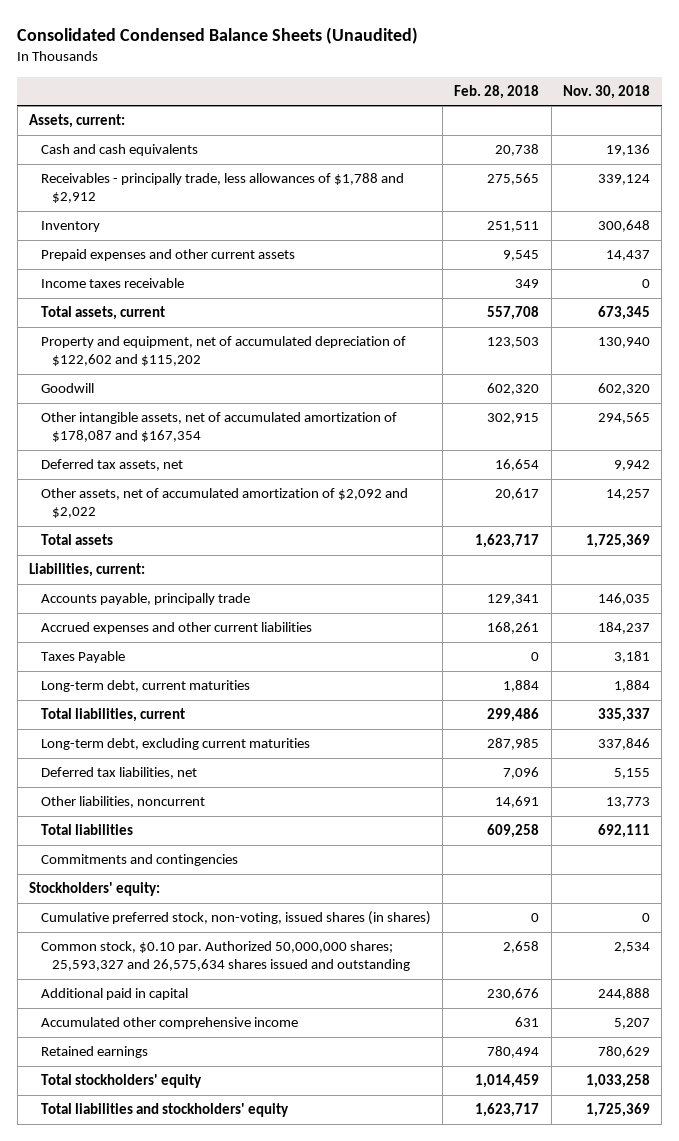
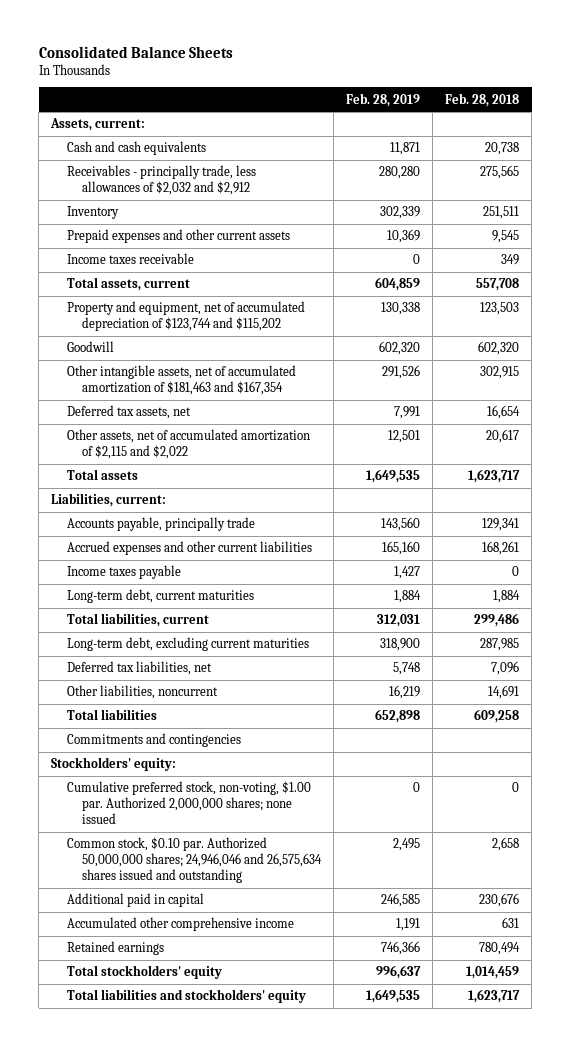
[17,26,419,44] Consolidated Condensed Balance Sheets (Unaudited) -> [38,46,233,59] Consolidated Balance Sheets
[562,84,650,99] Nov. 30, 2018 -> none
none -> [346,92,421,107] Feb. 28, 2019
[40,173,404,204] Receivables - principally trade, less allowances of $1,788 and $2,912 -> [66,165,256,196] Receivables - principally trade, less allowances of $2,032 and $2,912
[40,336,406,367] Property and equipment, net of accumulated depreciation of $122,602 and $115,202 -> [66,301,305,332] Property and equipment, net of accumulated depreciation of $123,744 and $115,202
[40,412,397,443] Other intangible assets, net of accumulated amortization of $178,087 and $167,354 -> [66,365,296,396] Other intangible assets, net of accumulated amortization of $181,463 and $167,354
[40,488,408,519] Other assets, net of accumulated amortization of $2,092 and $2,022 -> [66,429,310,460] Other assets, net of accumulated amortization of $2,115 and $2,022
[40,651,125,664] Taxes Payable -> [66,565,181,580] Income taxes payable
[40,911,431,926] Cumulative preferred stock, non-voting, issued shares (in shares) -> none
none -> [66,781,311,825] Cumulative preferred stock, non-voting, $1.00 par. Authorized 2,000,000 shares; none issued
[40,941,410,972] Common stock, $0.10 par. Authorized 50,000,000 shares; 25,593,327 and 26,575,634 shares issued and outstanding -> [66,837,322,884] Common stock, $0.10 par. Authorized 50,000,000 shares; 24,946,046 and 26,575,634 shares issued and outstanding

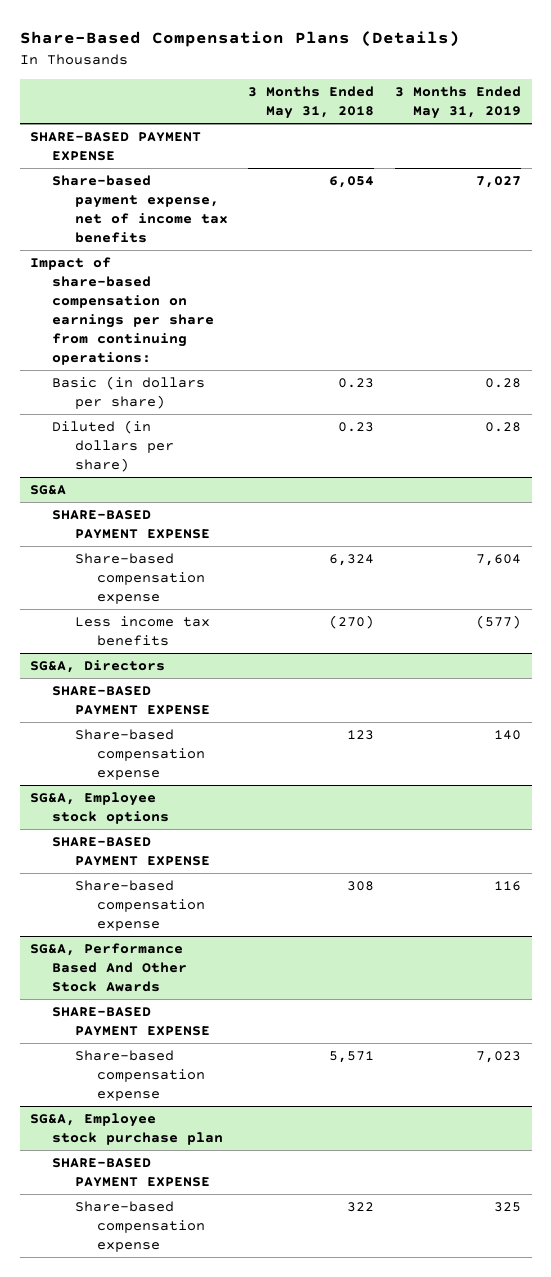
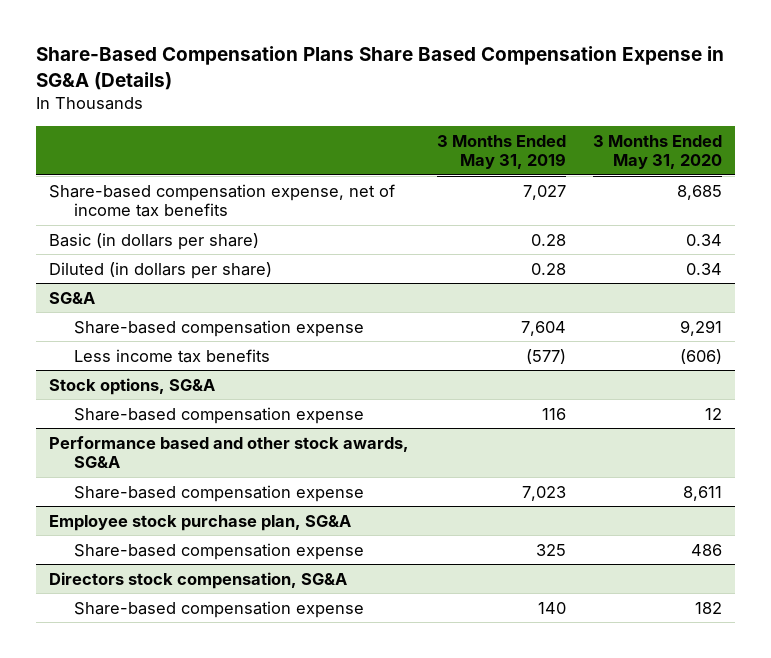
[19,31,460,48] Share-Based Compensation Plans (Details) -> [35,46,724,91] Share-Based Compensation Plans Share Based Compensation Expense in SG&A (Details)
[248,86,375,120] 3 Months Ended May 31, 2018 -> none
none -> [592,134,722,170] 3 Months Ended May 31, 2020
[30,132,202,161] SHARE-BASED PAYMENT EXPENSE -> none
[30,257,215,365] Impact of share-based compensation on earnings per share from continuing operations: -> none
[52,175,228,243] Share-based payment expense, net of income tax benefits -> [49,183,396,218] Share-based compensation expense, net of income tax benefits
[52,510,210,539] SHARE-BASED PAYMENT EXPENSE -> none
[30,660,166,674] SG&A, Directors -> none
[52,686,210,715] SHARE-BASED PAYMENT EXPENSE -> none
[74,729,205,780] Share-based compensation expense -> none
[52,837,210,866] SHARE-BASED PAYMENT EXPENSE -> none
[30,792,170,824] SG&A, Employee stock options -> [49,377,216,395] Stock options, SG&A
[52,1007,210,1036] SHARE-BASED PAYMENT EXPENSE -> none
[30,943,188,992] SG&A, Performance Based And Other Stock Awards -> [49,435,410,469] Performance based and other stock awards, SG&A
[52,1158,210,1187] SHARE-BASED PAYMENT EXPENSE -> none
[30,1113,224,1145] SG&A, Employee stock purchase plan -> [49,514,352,531] Employee stock purchase plan, SG&A
none -> [49,571,348,589] Directors stock compensation, SG&A
none -> [74,600,365,618] Share-based compensation expense

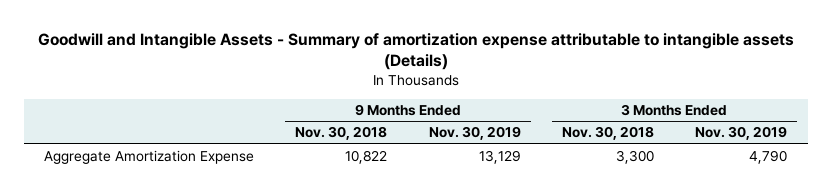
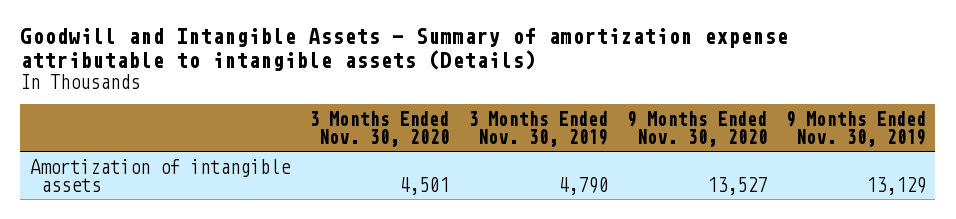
[295,126,388,141] Nov. 30, 2018 -> none
[561,126,654,141] Nov. 30, 2018 -> none
none -> [308,110,449,147] 3 Months Ended Nov. 30, 2020
none -> [626,110,767,147] 9 Months Ended Nov. 30, 2020
[44,150,255,165] Aggregate Amortization Expense -> [29,158,291,192] Amortization of intangible assets

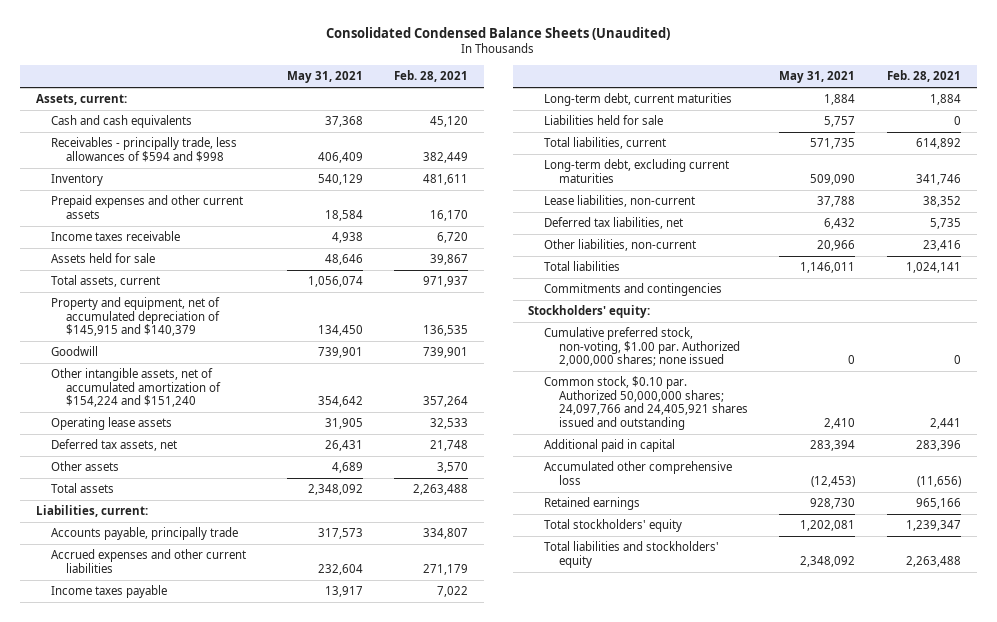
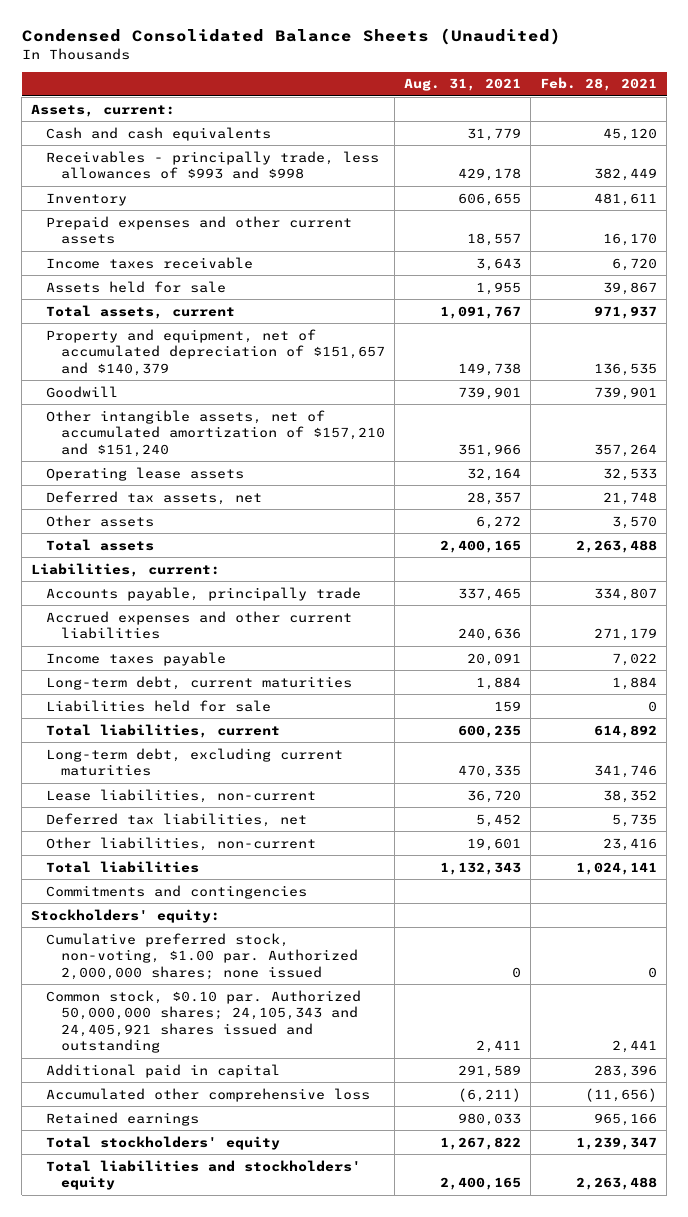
[326,26,671,40] Consolidated Condensed Balance Sheets (Unaudited) -> [21,28,561,46] Condensed Consolidated Balance Sheets (Unaudited)
[286,71,363,84] May 31, 2021 -> none
none -> [404,78,522,92] Aug. 31, 2021
[50,137,237,162] Receivables - principally trade, less allowances of $594 and $998 -> [46,150,380,180] Receivables - principally trade, less allowances of $993 and $998
[50,297,221,337] Property and equipment, net of accumulated depreciation of $145,915 and $140,379 -> [46,328,386,376] Property and equipment, net of accumulated depreciation of $151,657 and $140,379
[50,368,222,408] Other intangible assets, net of accumulated amortization of $154,224 and $151,240 -> [46,409,386,457] Other intangible assets, net of accumulated amortization of $157,210 and $151,240
[543,376,748,430] Common stock, $0.10 par. Authorized 50,000,000 shares; 24,097,766 and 24,405,921 shares issued and outstanding -> [46,989,362,1054] Common stock, $0.10 par. Authorized 50,000,000 shares; 24,105,343 and 24,405,921 shares issued and outstanding

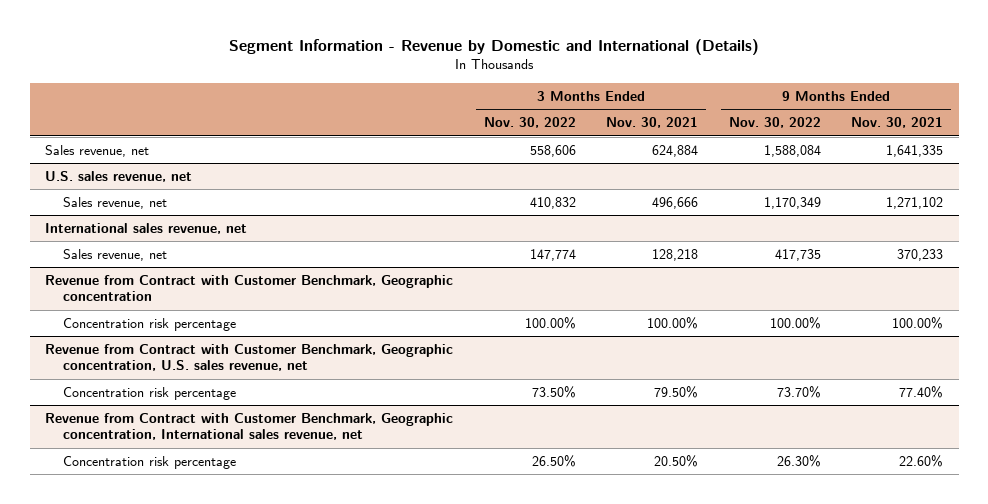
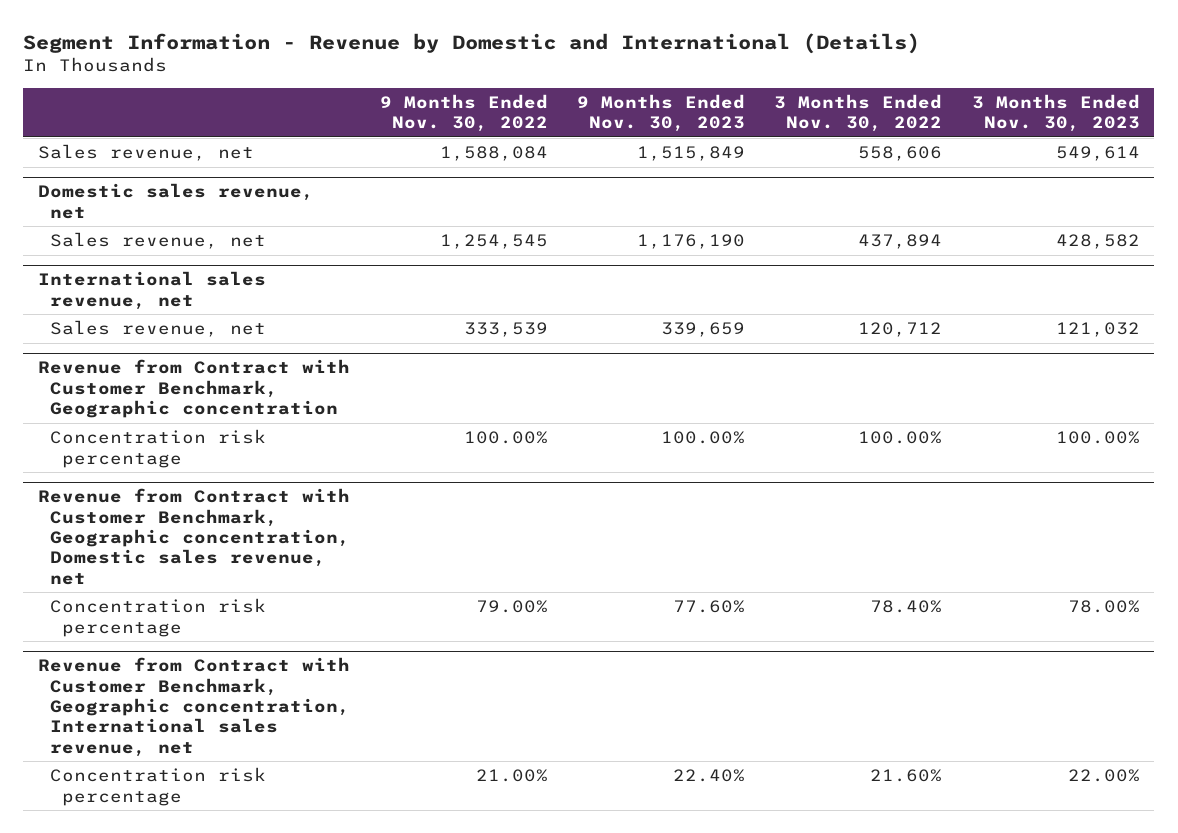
[606,117,699,129] Nov. 30, 2021 -> none
[851,117,944,129] Nov. 30, 2021 -> none
none -> [576,93,745,133] 9 Months Ended Nov. 30, 2023
none -> [971,93,1140,133] 3 Months Ended Nov. 30, 2023
[44,170,192,182] U.S. sales revenue, net -> [37,183,314,219] Domestic sales revenue, net
[529,196,576,209] 410,832 -> [858,234,943,250] 437,894
[763,196,821,209] 1,170,349 -> [439,234,548,250] 1,254,545
[529,248,576,261] 147,774 -> [858,322,943,338] 120,712
[774,248,821,261] 417,735 -> [463,322,548,338] 333,539
[44,343,453,372] Revenue from Contract with Customer Benchmark, Geographic concentration, U.S. sales revenue, net -> [37,488,351,585] Revenue from Contract with Customer Benchmark, Geographic concentration, Domestic sales revenue, net
[531,385,576,398] 73.50% -> [870,600,943,614] 78.40%
[776,385,821,398] 73.70% -> [475,600,548,614] 79.00%
[531,454,576,467] 26.50% -> [870,769,943,783] 21.60%
[776,454,821,467] 26.30% -> [475,769,548,783] 21.00%

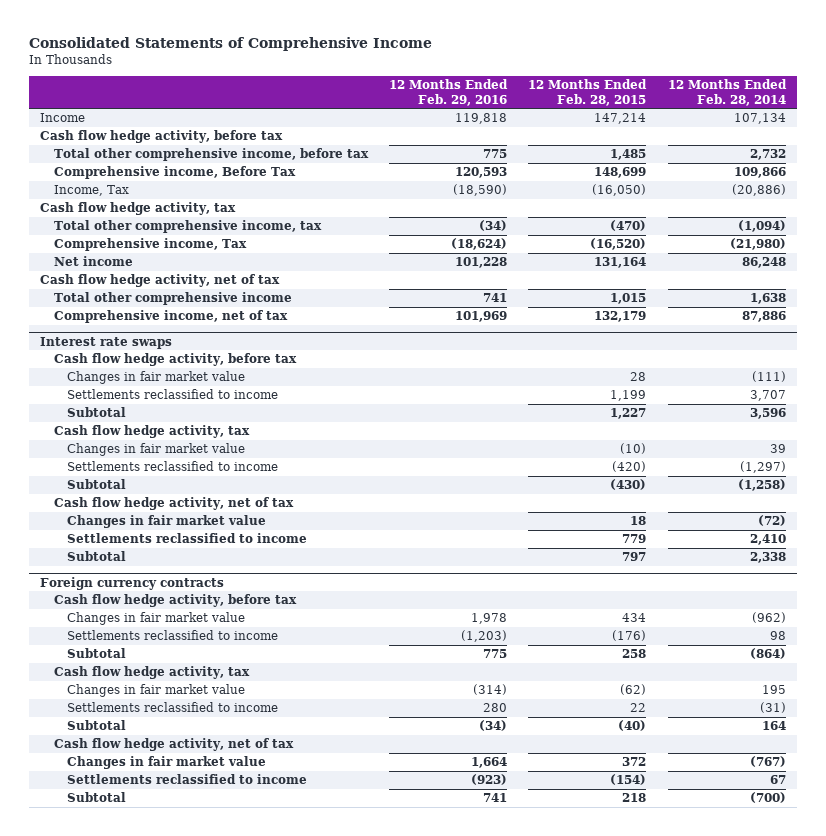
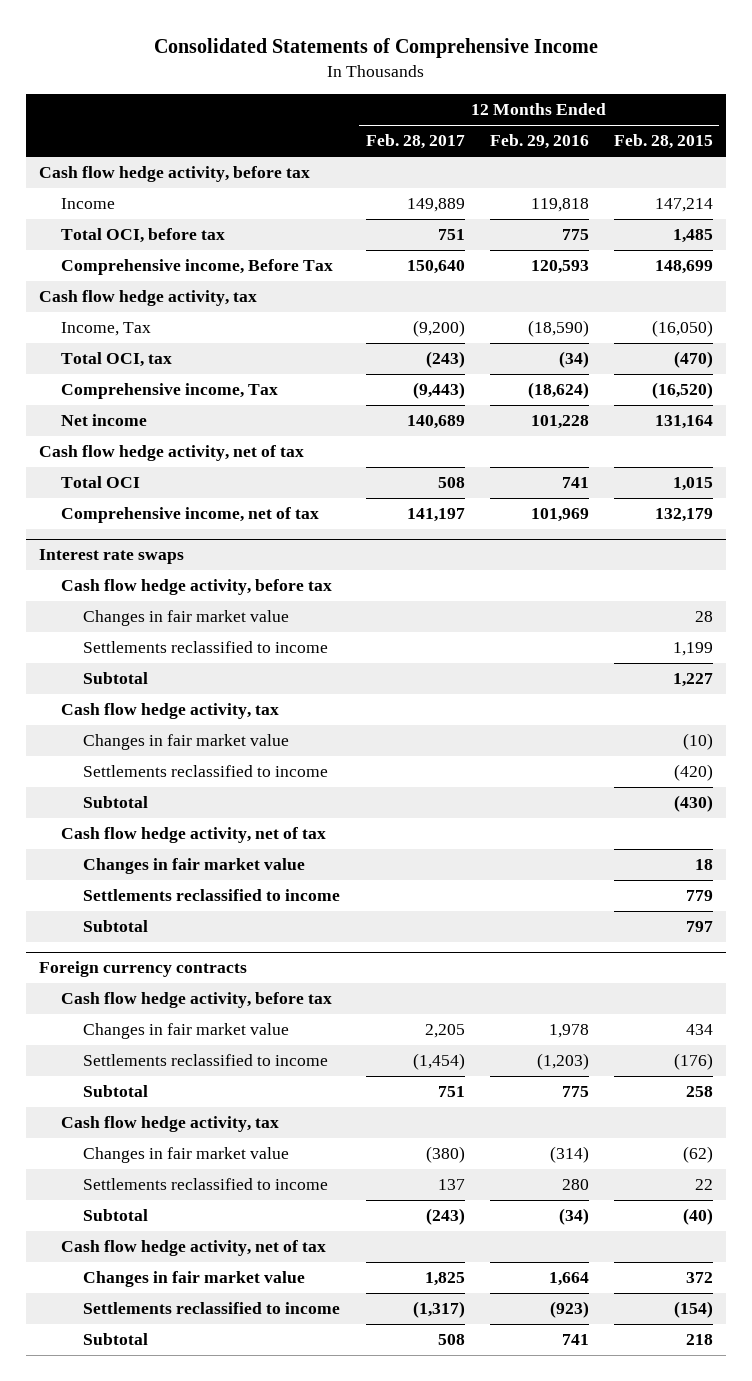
[667,79,787,106] 12 Months Ended Feb. 28, 2014 -> none
none -> [365,134,465,150] Feb. 28, 2017
[40,113,86,123] Income -> [61,198,116,210] Income
[53,148,369,162] Total other comprehensive income, before tax -> [61,228,226,244] Total OCI, before tax
[53,185,129,197] Income, Tax -> [61,322,152,337] Income, Tax
[53,220,322,234] Total other comprehensive income, tax -> [61,352,173,368] Total OCI, tax
[53,292,292,306] Total other comprehensive income -> [61,476,141,489] Total OCI

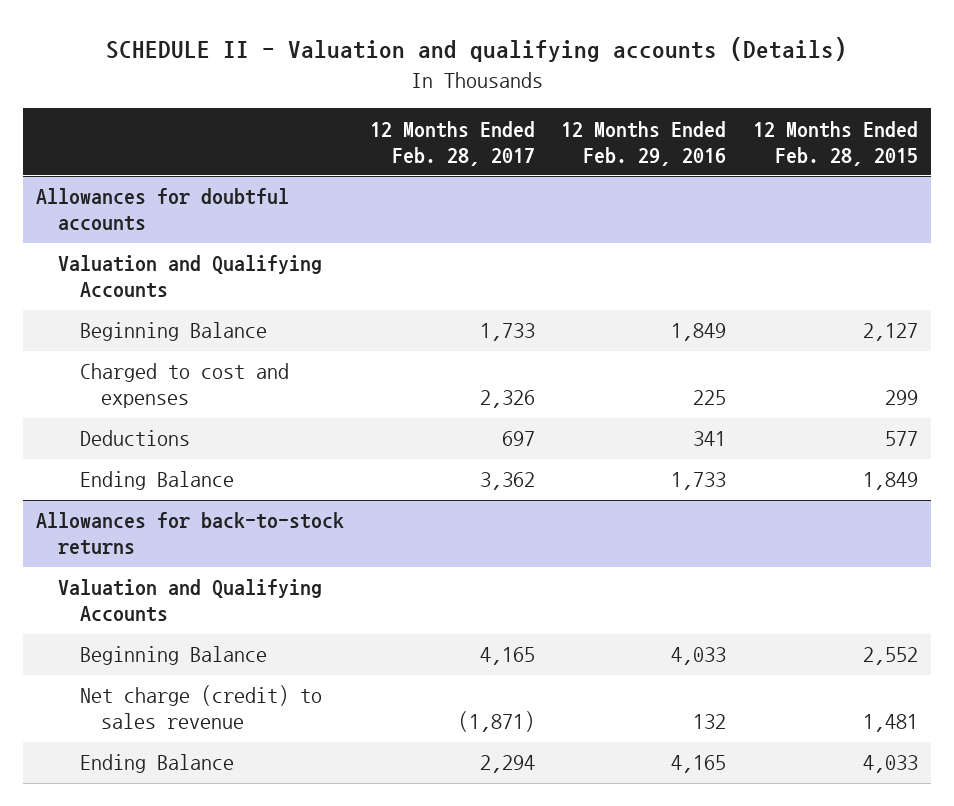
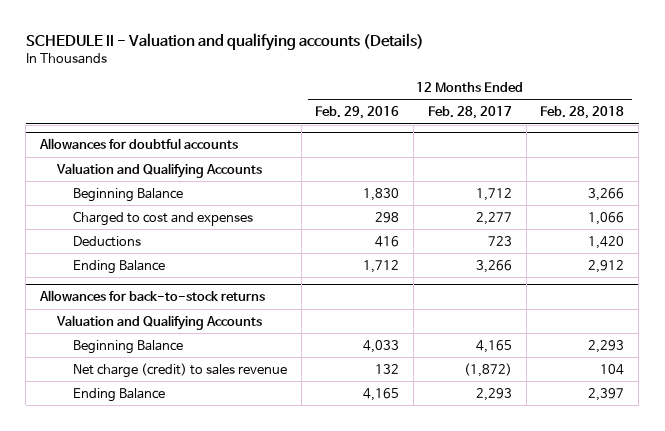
[752,120,918,166] 12 Months Ended Feb. 28, 2015 -> none
none -> [540,106,625,120] Feb. 28, 2018
[480,323,536,342] 1,733 -> [475,187,512,201] 1,712
[671,323,727,342] 1,849 -> [363,187,400,201] 1,830
[480,390,536,409] 2,326 -> [475,211,512,225] 2,277
[693,390,727,406] 225 -> [375,211,400,223] 298
[502,431,536,447] 697 -> [487,235,512,246] 723
[693,431,727,447] 341 -> [375,235,400,247] 416
[480,472,536,491] 3,362 -> [475,259,512,273] 3,266
[671,472,727,491] 1,733 -> [363,259,400,273] 1,712
[458,711,536,733] (1,871) -> [463,362,512,377] (1,872)
[480,755,536,774] 2,294 -> [475,387,512,401] 2,293

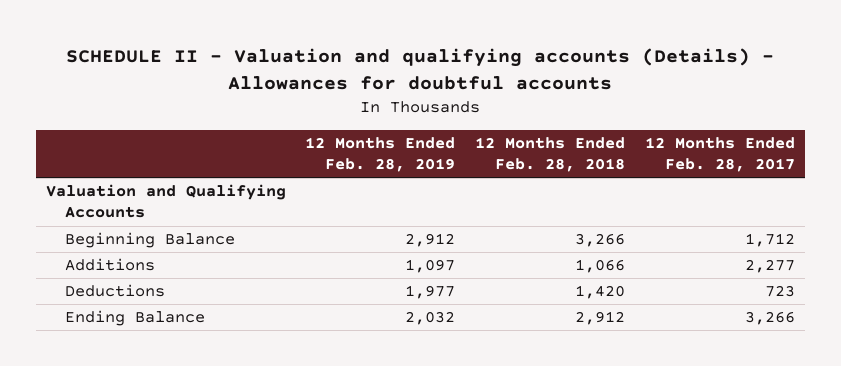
[25,32,424,51] SCHEDULE II - Valuation and qualifying accounts (Details) -> [66,48,775,91] SCHEDULE II - Valuation and qualifying accounts (Details) - Allowances for doubtful accounts
[315,106,400,120] Feb. 29, 2016 -> none
none -> [305,136,456,173] 12 Months Ended Feb. 28, 2019
[39,138,239,151] Allowances for doubtful accounts -> none
[72,210,253,226] Charged to cost and expenses -> [65,258,156,272] Additions
[39,290,266,303] Allowances for back-to-stock returns -> none
[55,314,262,330] Valuation and Qualifying Accounts -> none
[72,339,183,354] Beginning Balance -> none
[72,362,287,378] Net charge (credit) to sales revenue -> none
[72,387,165,402] Ending Balance -> none

